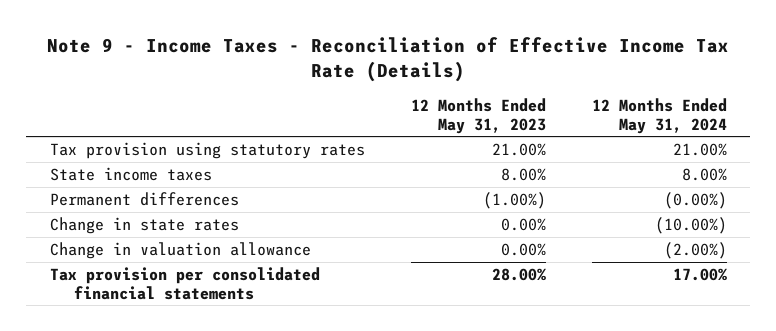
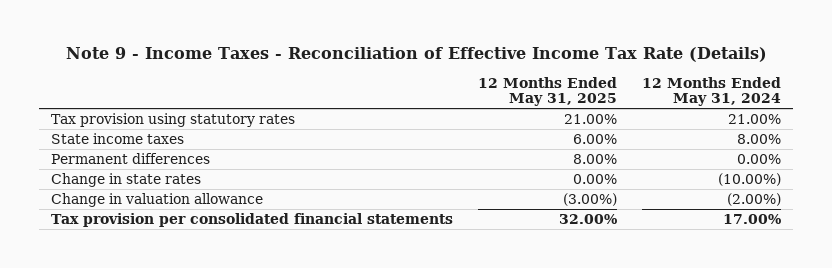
[410,98,546,134] 12 Months Ended May 31, 2023 -> none
none -> [478,76,618,107] 12 Months Ended May 31, 2025
[663,192,727,210] (0.00%) -> [737,153,782,164] 0.00%

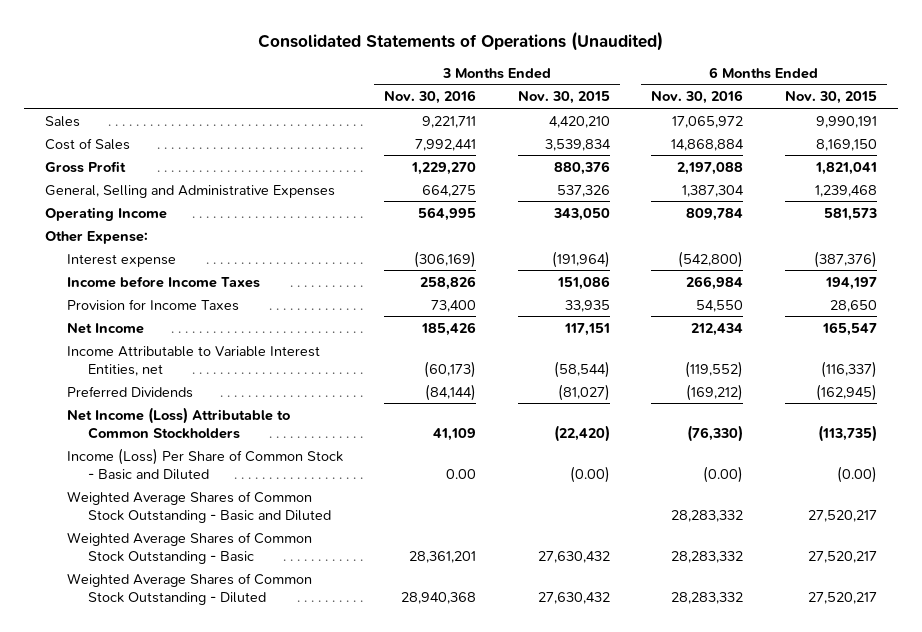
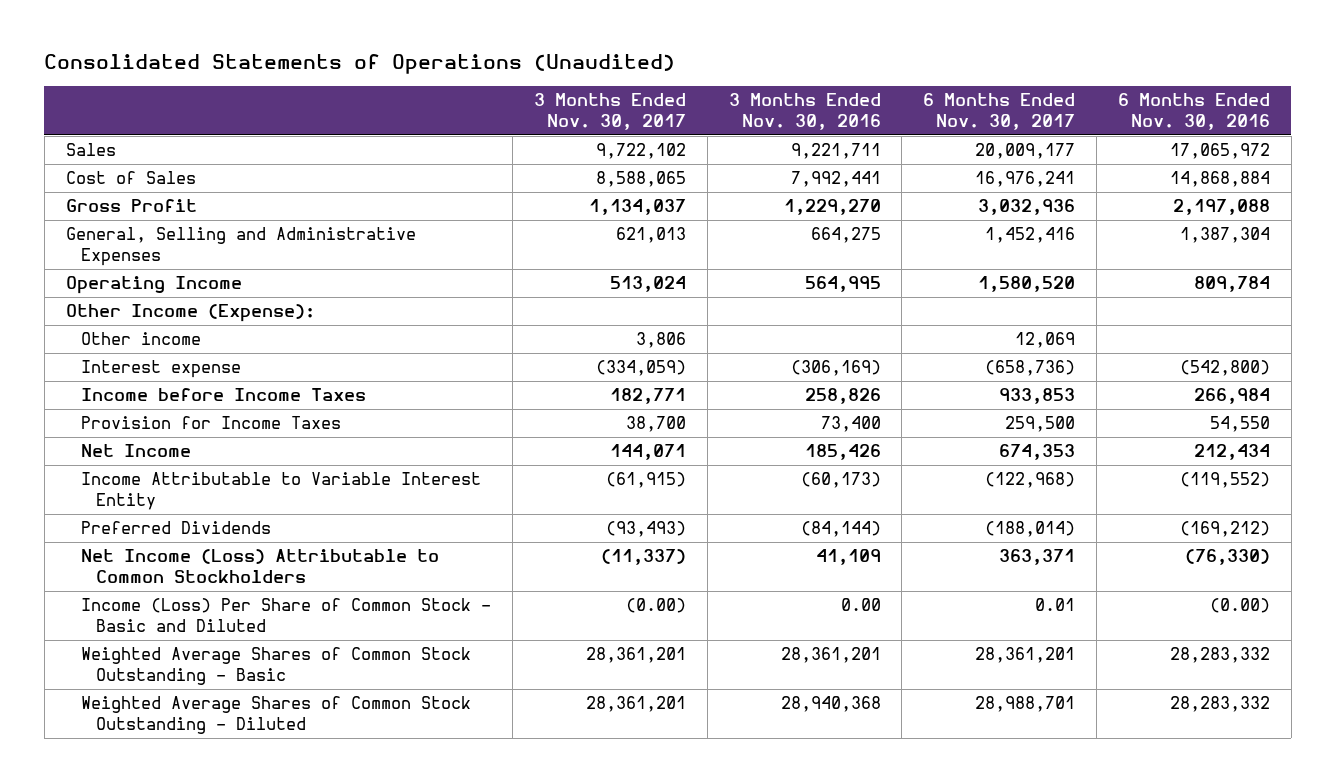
[517,91,610,105] Nov. 30, 2015 -> none
[785,91,878,105] Nov. 30, 2015 -> none
none -> [533,93,686,130] 3 Months Ended Nov. 30, 2017
none -> [923,93,1076,130] 6 Months Ended Nov. 30, 2017
[44,230,148,244] Other Expense: -> [65,304,315,323] Other Income (Expense):
none -> [80,332,201,346] Other income
[66,345,320,376] Income Attributable to Variable Interest Entities, net -> [80,472,481,510] Income Attributable to Variable Interest Entity
[66,490,332,523] Weighted Average Shares of Common Stock Outstanding - Basic and Diluted -> none

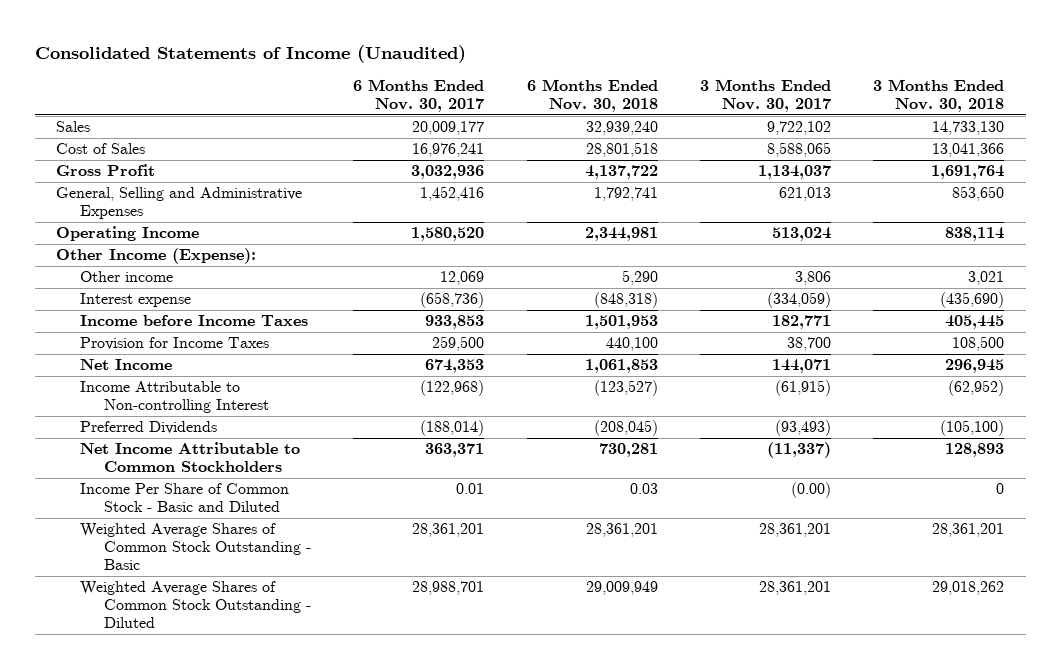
[44,54,676,75] Consolidated Statements of Operations (Unaudited) -> [34,44,466,63] Consolidated Statements of Income (Unaudited)
[728,93,881,130] 3 Months Ended Nov. 30, 2016 -> none
[1118,93,1271,130] 6 Months Ended Nov. 30, 2016 -> none
none -> [526,78,658,112] 6 Months Ended Nov. 30, 2018
none -> [873,78,1005,112] 3 Months Ended Nov. 30, 2018
[80,472,481,510] Income Attributable to Variable Interest Entity -> [80,381,270,414] Income Attributable to Non-controlling Interest
[80,549,439,583] Net Income (Loss) Attributable to Common Stockholders -> [80,442,301,473] Net Income Attributable to Common Stockholders
[80,598,491,632] Income (Loss) Per Share of Common Stock - Basic and Diluted -> [80,483,290,513] Income Per Share of Common Stock - Basic and Diluted

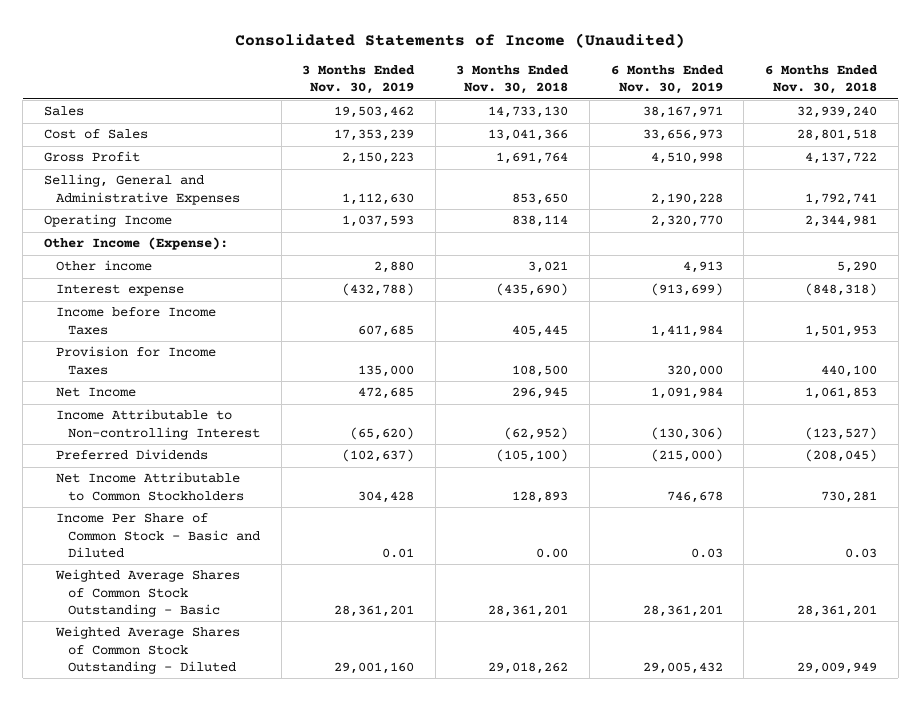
[353,78,485,112] 6 Months Ended Nov. 30, 2017 -> none
[700,78,832,112] 3 Months Ended Nov. 30, 2017 -> none
none -> [302,65,416,95] 3 Months Ended Nov. 30, 2019
none -> [610,65,724,95] 6 Months Ended Nov. 30, 2019
[55,187,302,220] General, Selling and Administrative Expenses -> [43,174,240,205] Selling, General and Administrative Expenses
[996,483,1005,495] 0 -> [536,547,569,558] 0.00

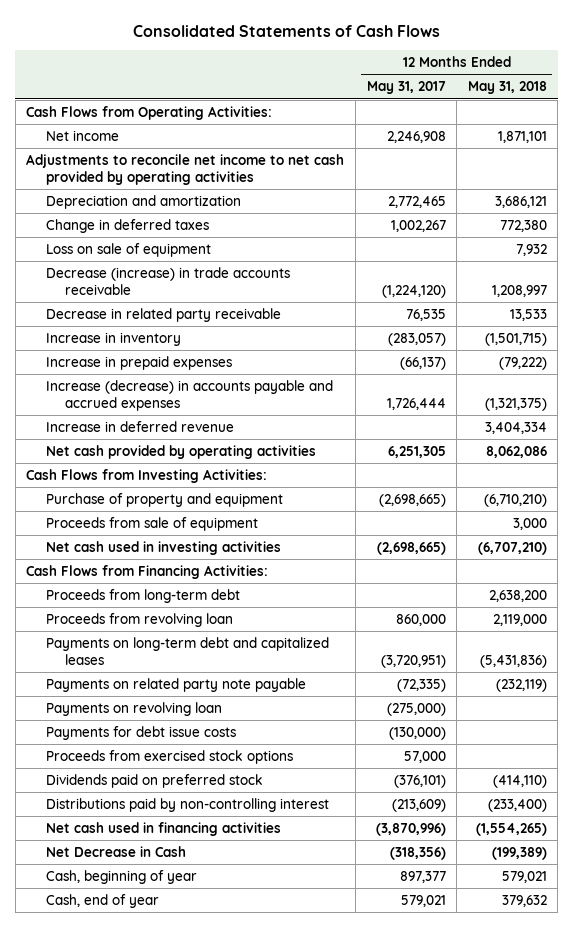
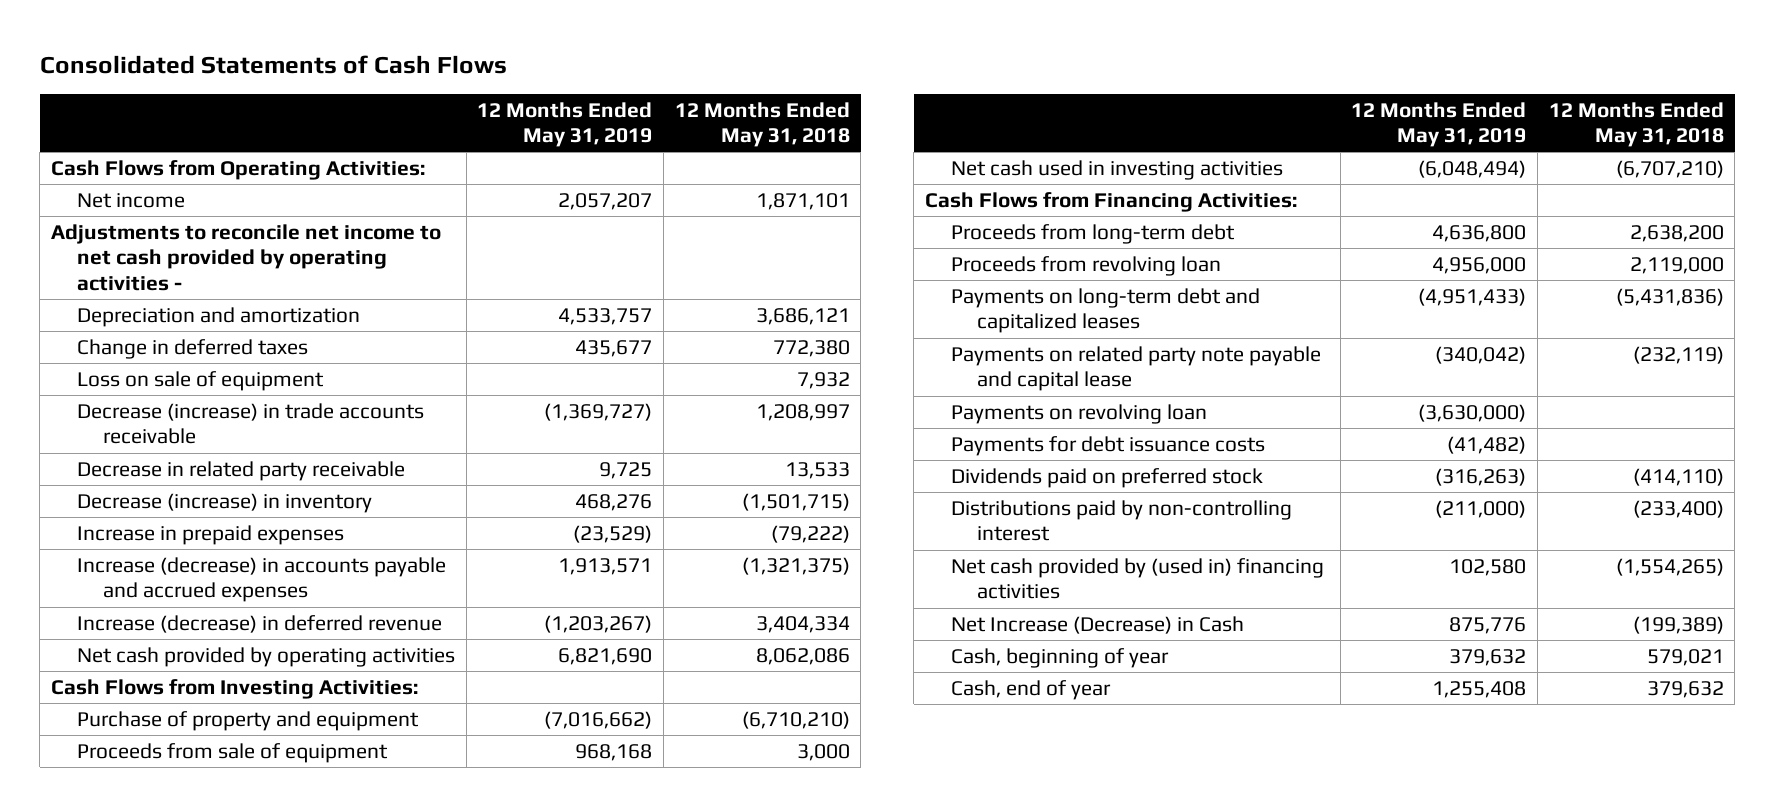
[366,81,446,95] May 31, 2017 -> none
none -> [477,101,653,147] 12 Months Ended May 31, 2019
[26,153,345,185] Adjustments to reconcile net income to net cash provided by operating activities -> [50,223,441,291] Adjustments to reconcile net income to net cash provided by operating activities -
[45,331,181,346] Increase in inventory -> [77,492,373,513] Decrease (increase) in inventory
[45,420,234,432] Increase in deferred revenue -> [77,614,443,633] Increase (decrease) in deferred revenue
[45,677,306,692] Payments on related party note payable -> [950,345,1321,392] Payments on related party note payable and capital lease
[45,749,293,764] Proceeds from exercised stock options -> none
[45,725,236,740] Payments for debt issue costs -> [950,435,1265,456] Payments for debt issuance costs
[45,821,281,836] Net cash used in financing activities -> [950,557,1324,600] Net cash provided by (used in) financing activities
[45,845,186,857] Net Decrease in Cash -> [950,615,1244,634] Net Increase (Decrease) in Cash

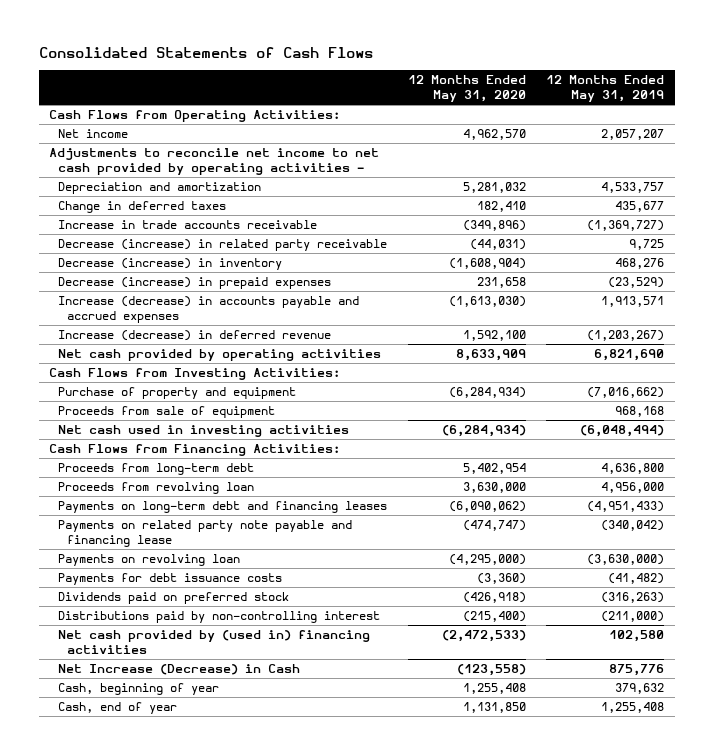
[674,101,850,147] 12 Months Ended May 31, 2018 -> none
none -> [407,75,526,103] 12 Months Ended May 31, 2020
[77,370,325,391] Loss on sale of equipment -> none
[77,402,425,445] Decrease (increase) in trade accounts receivable -> [58,220,318,230] Increase in trade accounts receivable
[77,460,406,481] Decrease in related party receivable -> [58,239,388,252] Decrease (increase) in related party receivable
[77,524,345,545] Increase in prepaid expenses -> [58,277,332,290] Decrease (increase) in prepaid expenses
[950,287,1260,334] Payments on long-term debt and capitalized leases -> [58,501,388,514] Payments on long-term debt and financing leases
[950,345,1321,392] Payments on related party note payable and capital lease -> [58,520,353,548] Payments on related party note payable and financing lease

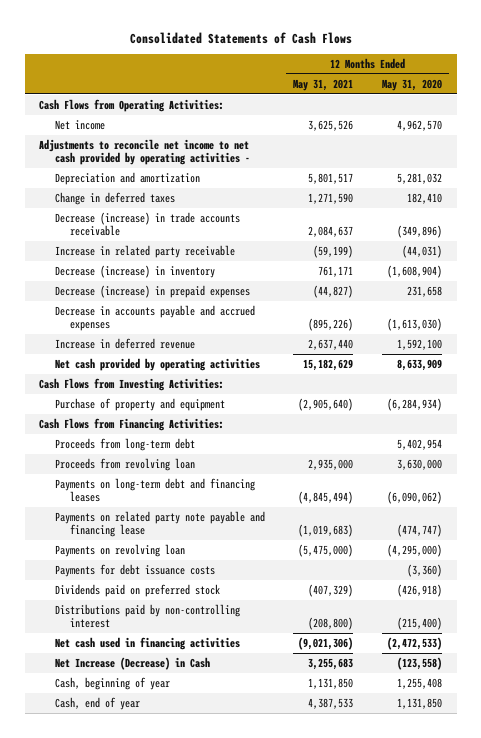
[546,75,665,103] 12 Months Ended May 31, 2019 -> none
none -> [293,78,354,91] May 31, 2021
[58,220,318,230] Increase in trade accounts receivable -> [54,211,240,237] Decrease (increase) in trade accounts receivable
[58,239,388,252] Decrease (increase) in related party receivable -> [54,244,235,258] Increase in related party receivable
[58,296,360,324] Increase (decrease) in accounts payable and accrued expenses -> [54,304,255,332] Decrease in accounts payable and accrued expenses
[58,330,332,342] Increase (decrease) in deferred revenue -> [54,337,195,349] Increase in deferred revenue
[58,406,276,419] Proceeds from sale of equipment -> none
[58,425,350,438] Net cash used in investing activities -> none
[58,630,371,655] Net cash provided by (used in) financing activities -> [54,636,240,650] Net cash used in financing activities

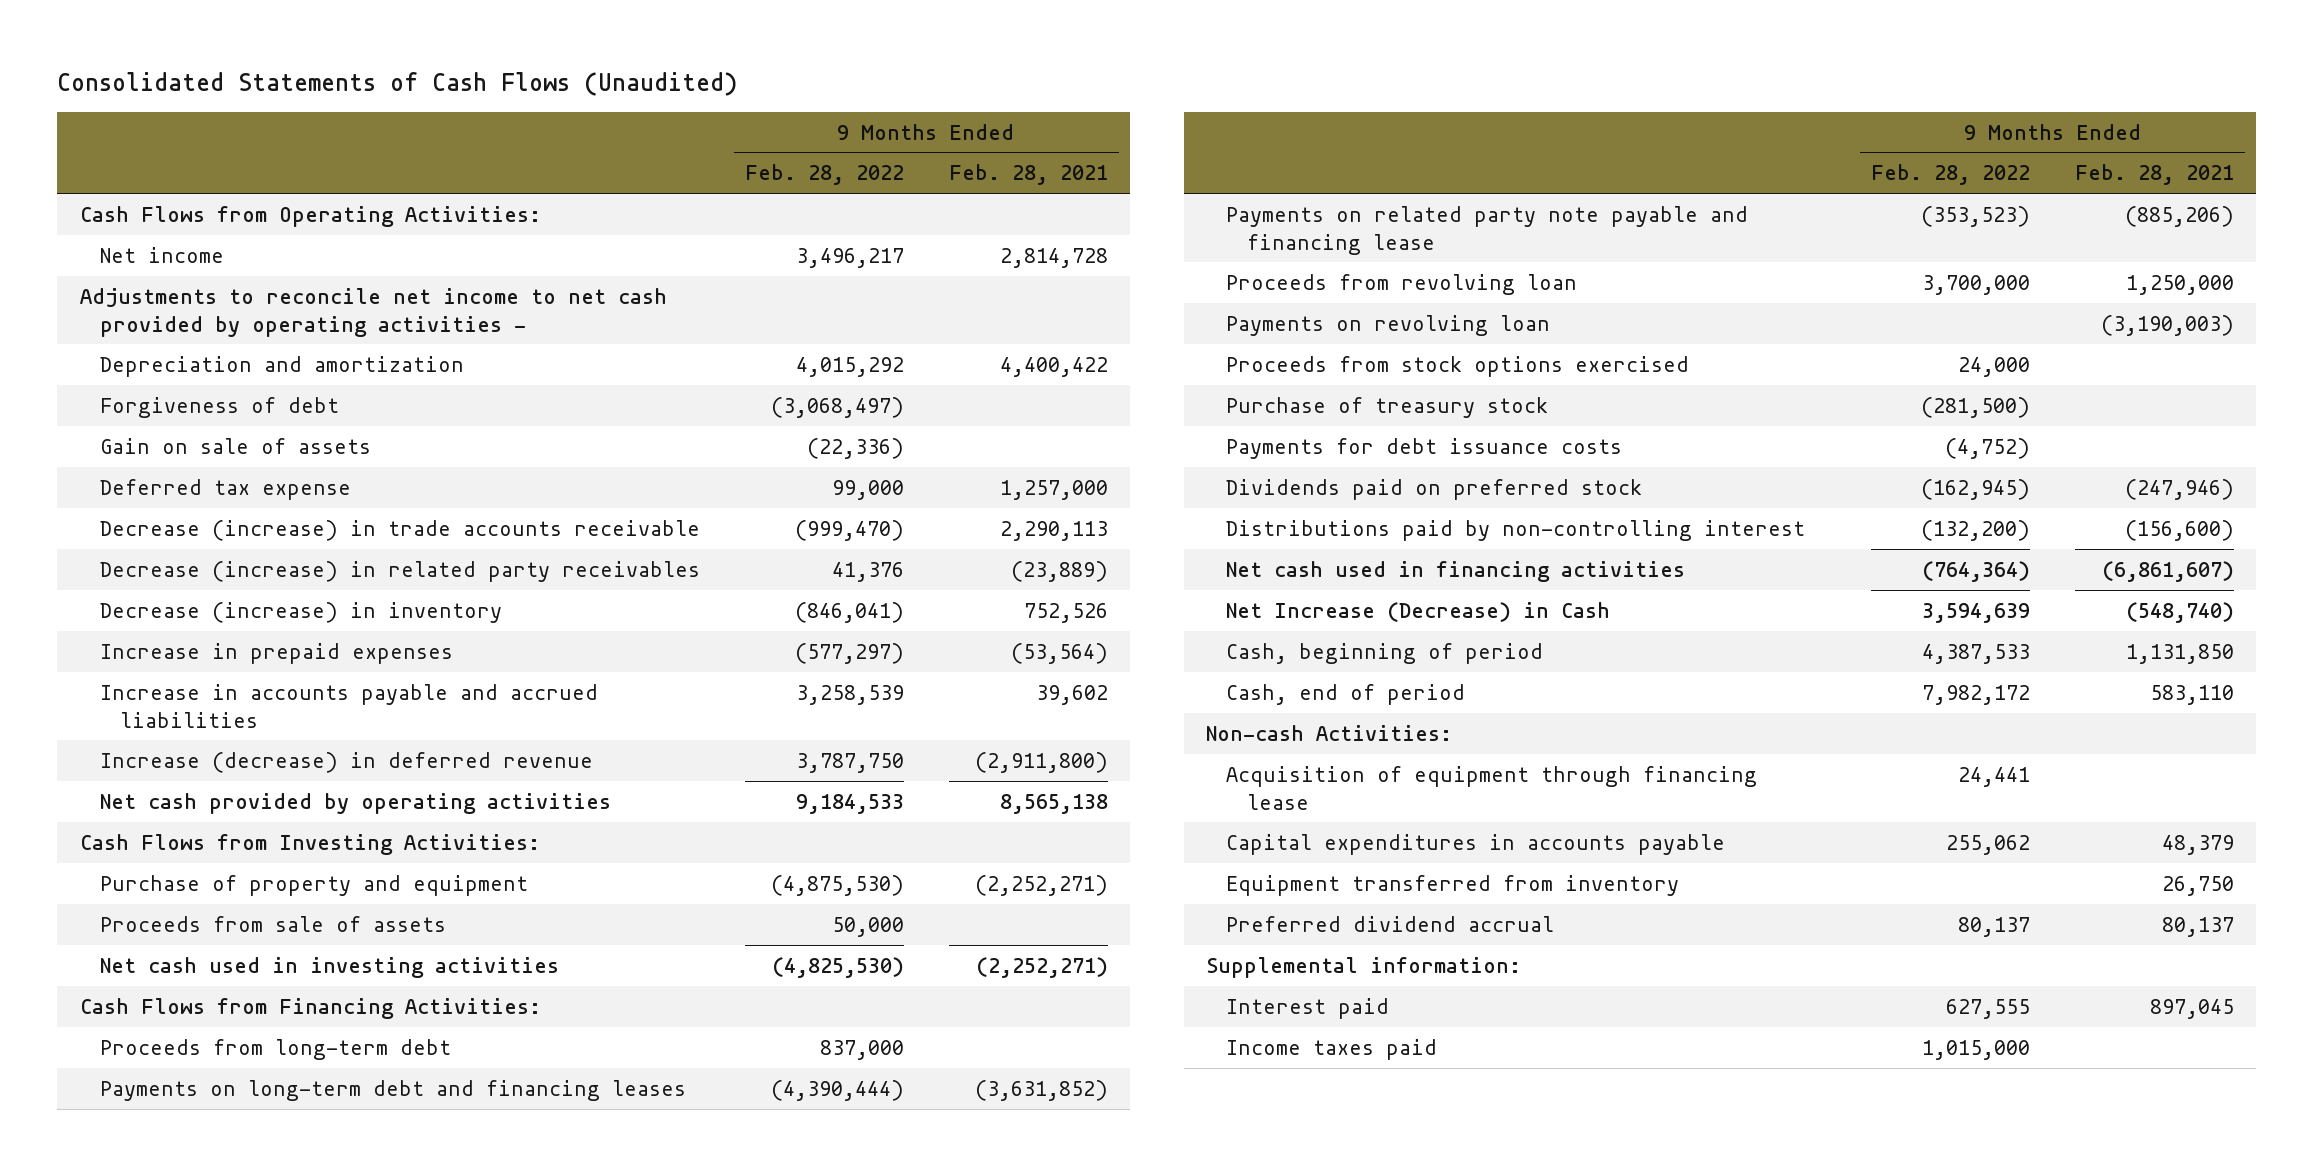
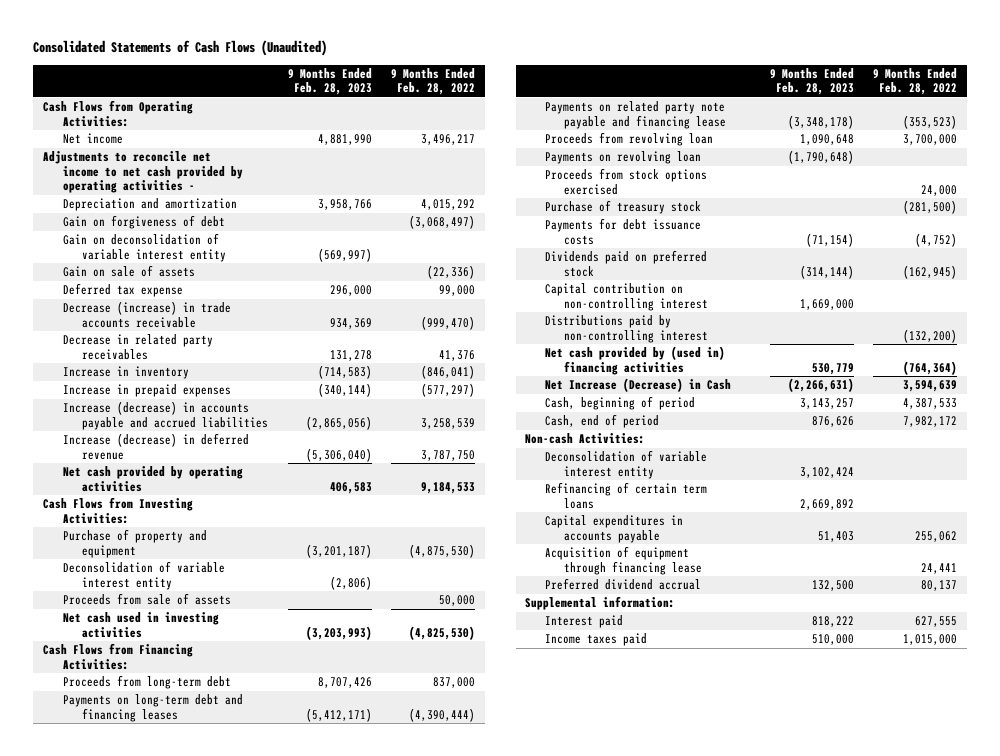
[948,164,1108,186] Feb. 28, 2021 -> none
none -> [287,67,372,96] 9 Months Ended Feb. 28, 2023
[99,396,339,418] Forgiveness of debt -> [62,215,225,230] Gain on forgiveness of debt
none -> [62,233,227,262] Gain on deconsolidation of variable interest entity
[99,560,700,582] Decrease (increase) in related party receivables -> [62,334,213,360] Decrease in related party receivables
[99,601,502,623] Decrease (increase) in inventory -> [62,366,189,380] Increase in inventory
[99,683,598,728] Increase in accounts payable and accrued liabilities -> [62,401,269,430] Increase (decrease) in accounts payable and accrued liabilities
none -> [62,561,225,590] Deconsolidation of variable interest entity
none -> [544,283,709,311] Capital contribution on non-controlling interest
[1226,560,1686,582] Net cash used in financing activities -> [544,346,725,375] Net cash provided by (used in) financing activities
none -> [544,450,707,479] Deconsolidation of variable interest entity
none -> [544,482,707,509] Refinancing of certain term loans
[1226,874,1680,896] Equipment transferred from inventory -> none
[1226,765,1758,810] Acquisition of equipment through financing lease -> [544,546,703,575] Acquisition of equipment through financing lease

